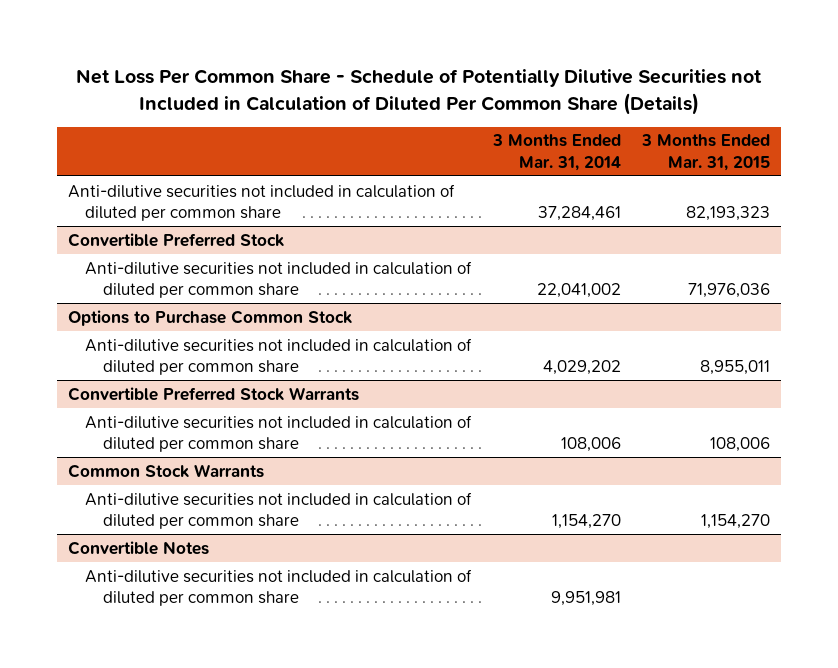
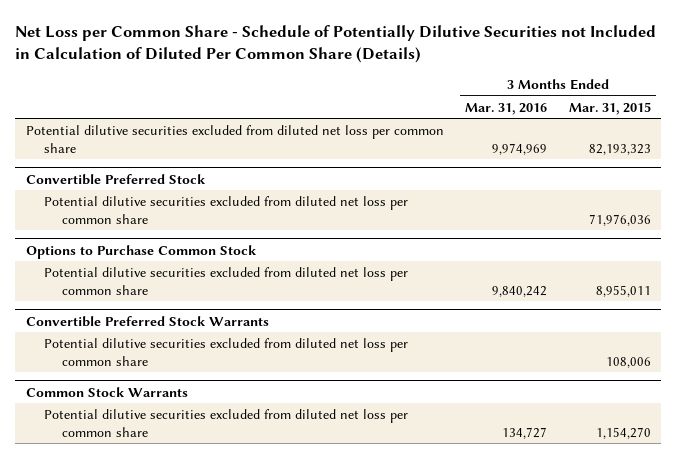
[76,69,763,115] Net Loss Per Common Share - Schedule of Potentially Dilutive Securities not Included in Calculation of Diluted Per Common Share (Details) -> [15,25,657,64] Net Loss per Common Share - Schedule of Potentially Dilutive Securities not Included in Calculation of Diluted Per Common Share (Details)
[491,134,621,171] 3 Months Ended Mar. 31, 2014 -> none
none -> [465,102,548,115] Mar. 31, 2016
[67,183,455,221] Anti-dilutive securities not included in calculation of diluted per common share -> [25,124,444,153] Potential dilutive securities excluded from diluted net loss per common share
[85,260,473,298] Anti-dilutive securities not included in calculation of diluted per common share -> [44,195,409,224] Potential dilutive securities excluded from diluted net loss per common share
[85,337,473,375] Anti-dilutive securities not included in calculation of diluted per common share -> [44,266,409,295] Potential dilutive securities excluded from diluted net loss per common share
[85,414,473,452] Anti-dilutive securities not included in calculation of diluted per common share -> [44,337,409,366] Potential dilutive securities excluded from diluted net loss per common share
[67,540,209,555] Convertible Notes -> none
[85,568,473,606] Anti-dilutive securities not included in calculation of diluted per common share -> none
[85,491,473,529] Anti-dilutive securities not included in calculation of diluted per common share -> [44,408,409,437] Potential dilutive securities excluded from diluted net loss per common share

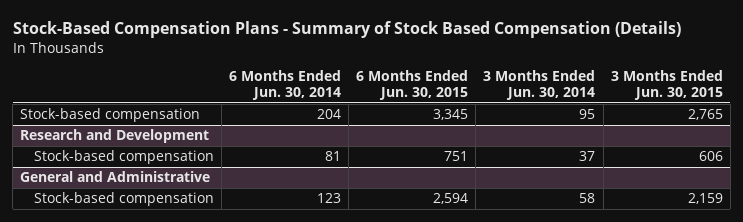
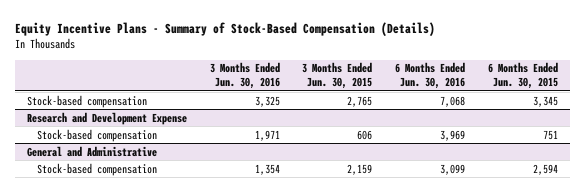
[12,20,681,38] Stock-Based Compensation Plans - Summary of Stock Based Compensation (Details) -> [15,21,436,36] Equity Incentive Plans - Summary of Stock-Based Compensation (Details)
[228,70,341,101] 6 Months Ended Jun. 30, 2014 -> none
[483,70,596,101] 3 Months Ended Jun. 30, 2014 -> none
none -> [209,62,280,90] 3 Months Ended Jun. 30, 2016
none -> [395,62,466,90] 6 Months Ended Jun. 30, 2016
[20,129,210,144] Research and Development -> [26,111,187,125] Research and Development Expense

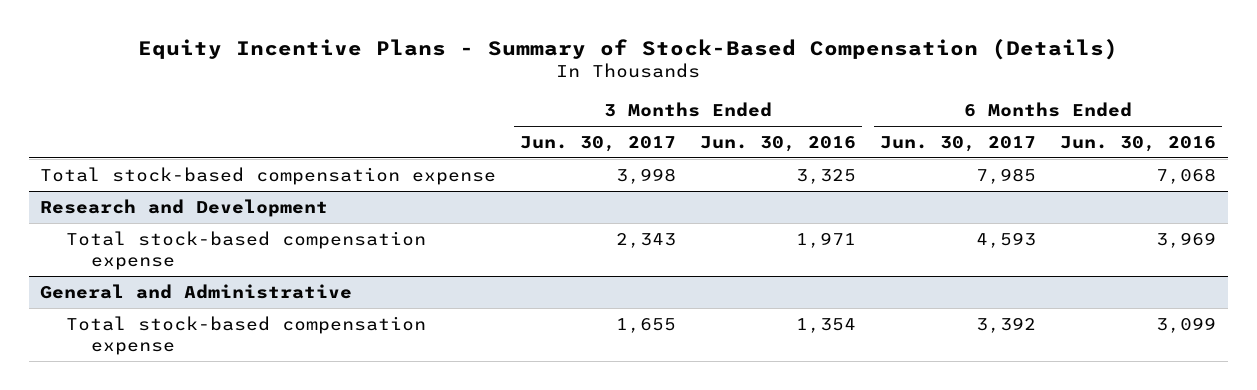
[302,62,373,90] 3 Months Ended Jun. 30, 2015 -> none
[488,62,559,90] 6 Months Ended Jun. 30, 2015 -> none
none -> [520,135,677,152] Jun. 30, 2017
none -> [880,135,1037,152] Jun. 30, 2017
[26,94,147,108] Stock-based compensation -> [40,166,497,185] Total stock-based compensation expense
[26,111,187,125] Research and Development Expense -> [40,198,329,217] Research and Development
[36,128,157,142] Stock-based compensation -> [65,230,426,270] Total stock-based compensation expense
[36,162,157,176] Stock-based compensation -> [65,315,426,355] Total stock-based compensation expense

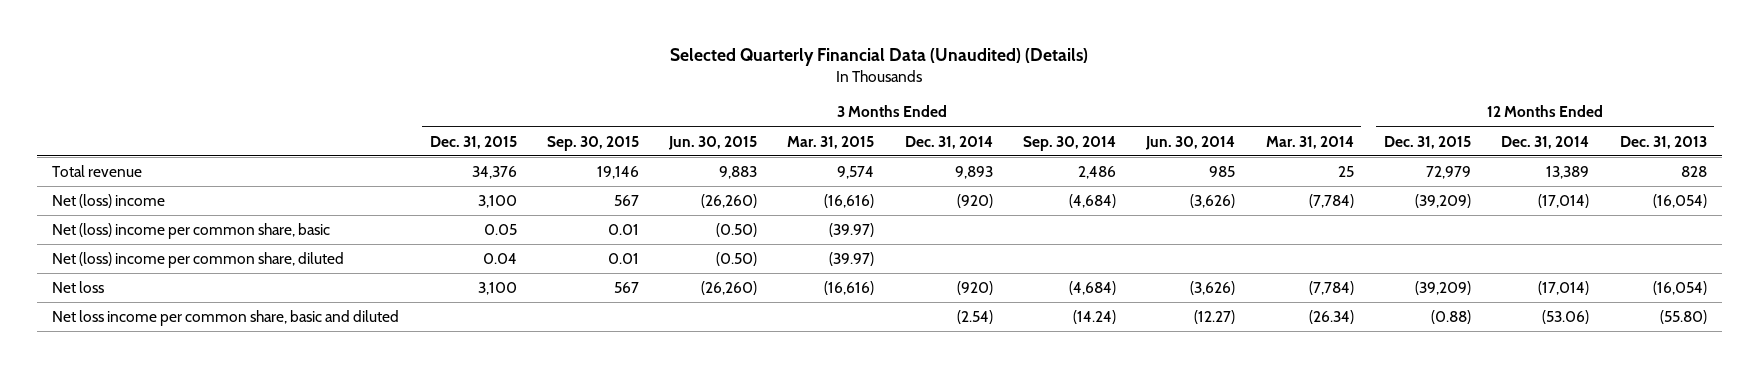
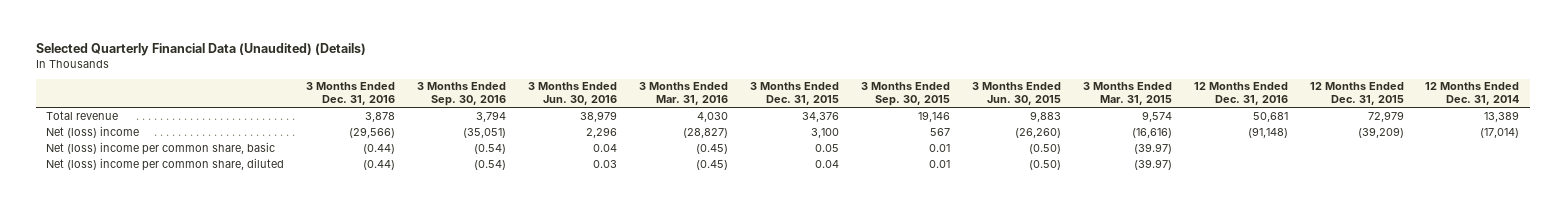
[904,135,993,149] Dec. 31, 2014 -> none
[1023,135,1117,151] Sep. 30, 2014 -> none
[1145,135,1236,150] Jun. 30, 2014 -> none
[1265,135,1354,149] Mar. 31, 2014 -> none
[1619,135,1707,149] Dec. 31, 2013 -> none
none -> [306,82,396,106] 3 Months Ended Dec. 31, 2016
none -> [417,82,507,107] 3 Months Ended Sep. 30, 2016
none -> [528,82,618,106] 3 Months Ended Jun. 30, 2016
none -> [639,82,729,106] 3 Months Ended Mar. 31, 2016
none -> [1193,82,1288,106] 12 Months Ended Dec. 31, 2016
[52,281,105,294] Net loss -> none
[52,310,400,327] Net loss income per common share, basic and diluted -> none

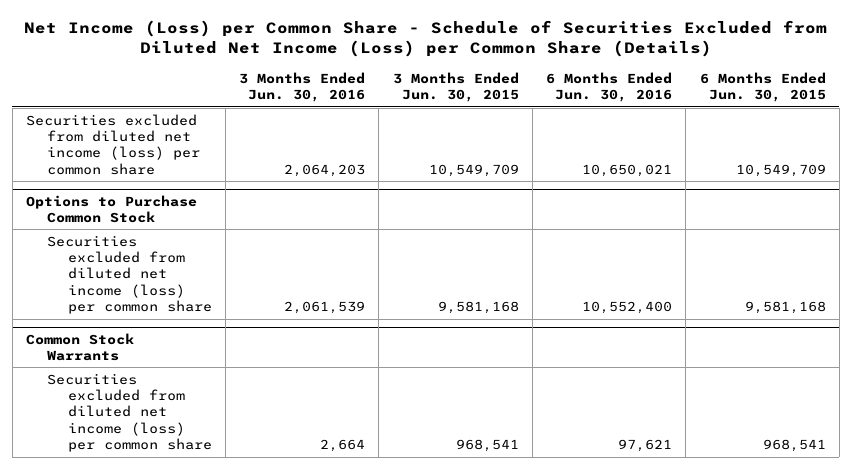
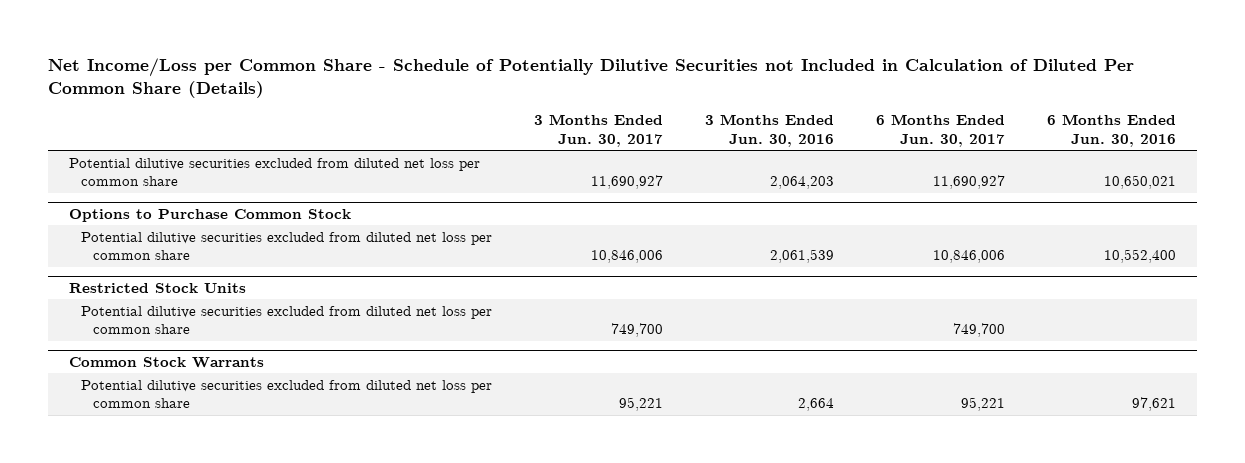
[23,19,827,58] Net Income (Loss) per Common Share - Schedule of Securities Excluded from Diluted Net Income (Loss) per Common Share (Details) -> [47,57,1134,98] Net Income/Loss per Common Share - Schedule of Potentially Dilutive Securities not Included in Calculation of Diluted Per Common Share (Details)
[392,72,519,103] 3 Months Ended Jun. 30, 2015 -> none
[699,72,826,103] 6 Months Ended Jun. 30, 2015 -> none
none -> [533,114,663,148] 3 Months Ended Jun. 30, 2017
none -> [876,114,1006,148] 6 Months Ended Jun. 30, 2017
[25,113,200,175] Securities excluded from diluted net income (loss) per common share -> [68,157,480,187] Potential dilutive securities excluded from diluted net loss per common share
[46,234,212,315] Securities excluded from diluted net income (loss) per common share -> [80,231,492,261] Potential dilutive securities excluded from diluted net loss per common share
none -> [68,283,246,294] Restricted Stock Units
none -> [80,305,492,335] Potential dilutive securities excluded from diluted net loss per common share
[46,372,212,453] Securities excluded from diluted net income (loss) per common share -> [80,379,492,409] Potential dilutive securities excluded from diluted net loss per common share

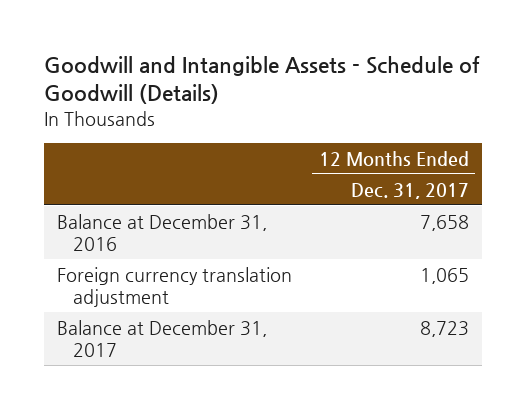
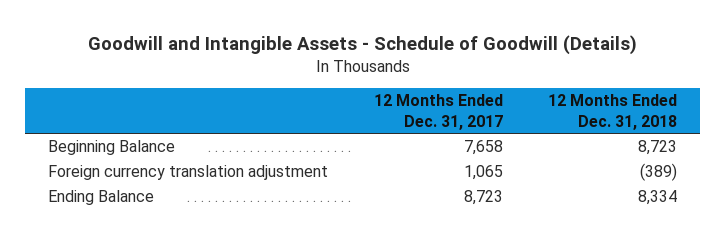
none -> [548,94,678,130] 12 Months Ended Dec. 31, 2018
[56,213,267,251] Balance at December 31, 2016 -> [47,140,175,156] Beginning Balance
[56,319,267,357] Balance at December 31, 2017 -> [47,190,154,206] Ending Balance

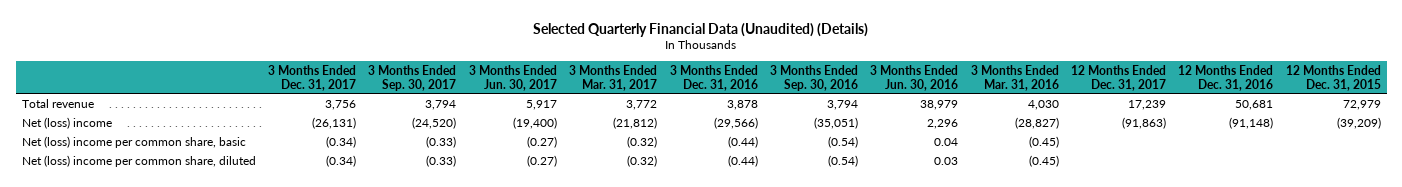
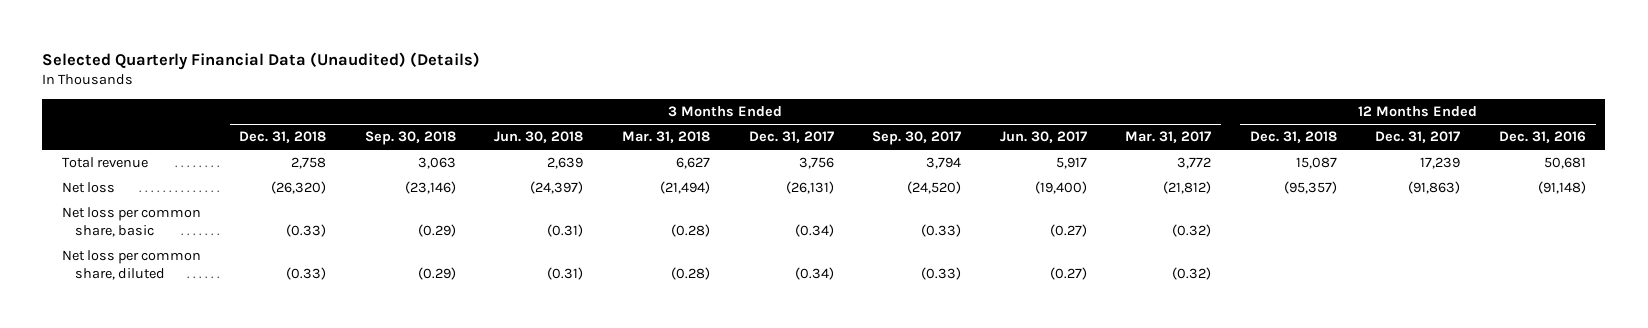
[669,64,758,91] 3 Months Ended Dec. 31, 2016 -> none
[769,64,858,91] 3 Months Ended Sep. 30, 2016 -> none
[870,64,959,91] 3 Months Ended Jun. 30, 2016 -> none
[970,64,1059,91] 3 Months Ended Mar. 31, 2016 -> none
[1285,64,1381,91] 12 Months Ended Dec. 31, 2015 -> none
none -> [239,131,327,144] Dec. 31, 2018
none -> [364,131,456,146] Sep. 30, 2018
none -> [494,131,584,144] Jun. 30, 2018
none -> [622,131,711,144] Mar. 31, 2018
none -> [1249,131,1337,144] Dec. 31, 2018
[21,117,112,130] Net (loss) income -> [61,182,115,194] Net loss
[21,136,246,149] Net (loss) income per common share, basic -> [61,207,201,238] Net loss per common share, basic
[21,155,256,168] Net (loss) income per common share, diluted -> [61,250,201,281] Net loss per common share, diluted

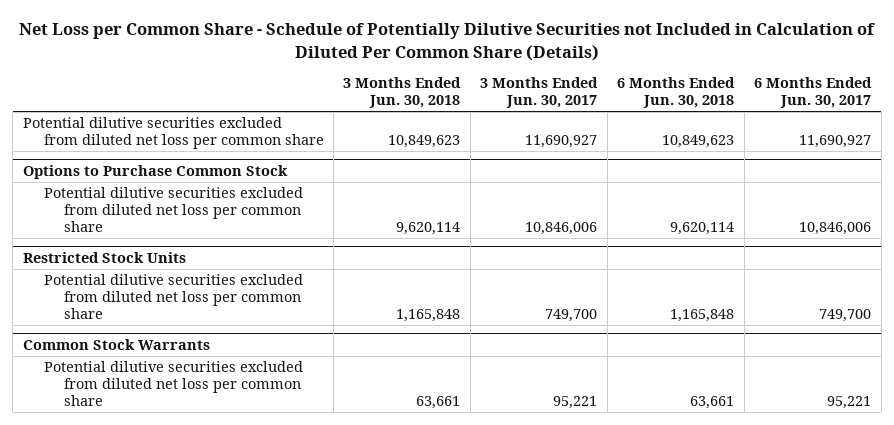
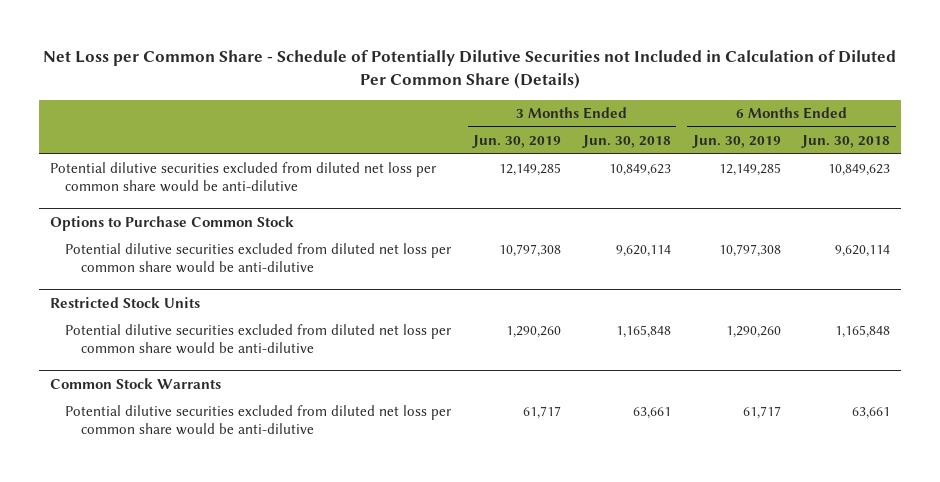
[480,77,599,109] 3 Months Ended Jun. 30, 2017 -> none
[754,77,873,109] 6 Months Ended Jun. 30, 2017 -> none
none -> [472,135,562,149] Jun. 30, 2019
none -> [691,135,781,149] Jun. 30, 2019
[22,117,324,150] Potential dilutive securities excluded from diluted net loss per common share -> [49,162,437,192] Potential dilutive securities excluded from diluted net loss per common share would be anti-dilutive
[43,187,303,232] Potential dilutive securities excluded from diluted net loss per common share -> [65,243,453,273] Potential dilutive securities excluded from diluted net loss per common share would be anti-dilutive
[43,274,303,319] Potential dilutive securities excluded from diluted net loss per common share -> [65,324,453,354] Potential dilutive securities excluded from diluted net loss per common share would be anti-dilutive
[43,361,303,406] Potential dilutive securities excluded from diluted net loss per common share -> [65,405,453,435] Potential dilutive securities excluded from diluted net loss per common share would be anti-dilutive

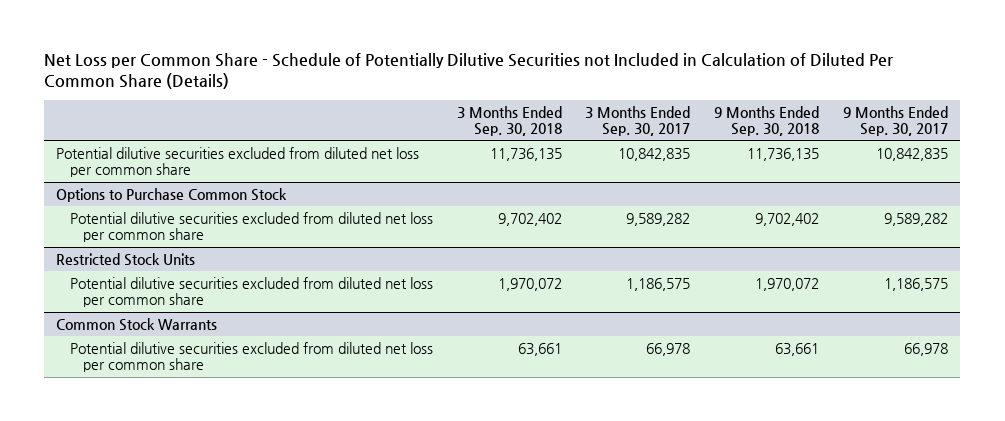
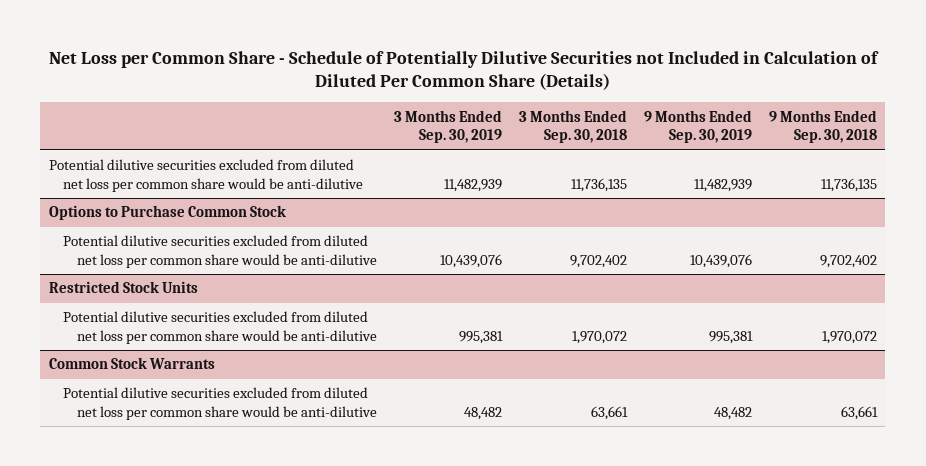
[585,105,691,137] 3 Months Ended Sep. 30, 2017 -> none
[843,105,949,137] 9 Months Ended Sep. 30, 2017 -> none
none -> [393,109,502,144] 3 Months Ended Sep. 30, 2019
none -> [643,109,752,144] 9 Months Ended Sep. 30, 2019
[56,146,420,178] Potential dilutive securities excluded from diluted net loss per common share -> [48,159,363,193] Potential dilutive securities excluded from diluted net loss per common share would be anti-dilutive
[69,211,433,243] Potential dilutive securities excluded from diluted net loss per common share -> [62,235,377,269] Potential dilutive securities excluded from diluted net loss per common share would be anti-dilutive
[69,276,433,308] Potential dilutive securities excluded from diluted net loss per common share -> [62,311,377,345] Potential dilutive securities excluded from diluted net loss per common share would be anti-dilutive
[69,341,433,373] Potential dilutive securities excluded from diluted net loss per common share -> [62,387,377,421] Potential dilutive securities excluded from diluted net loss per common share would be anti-dilutive

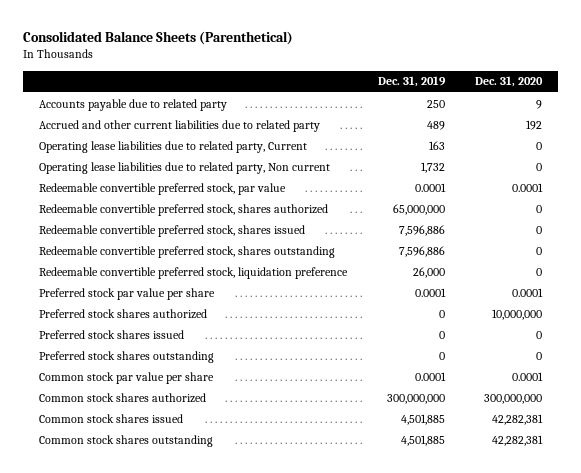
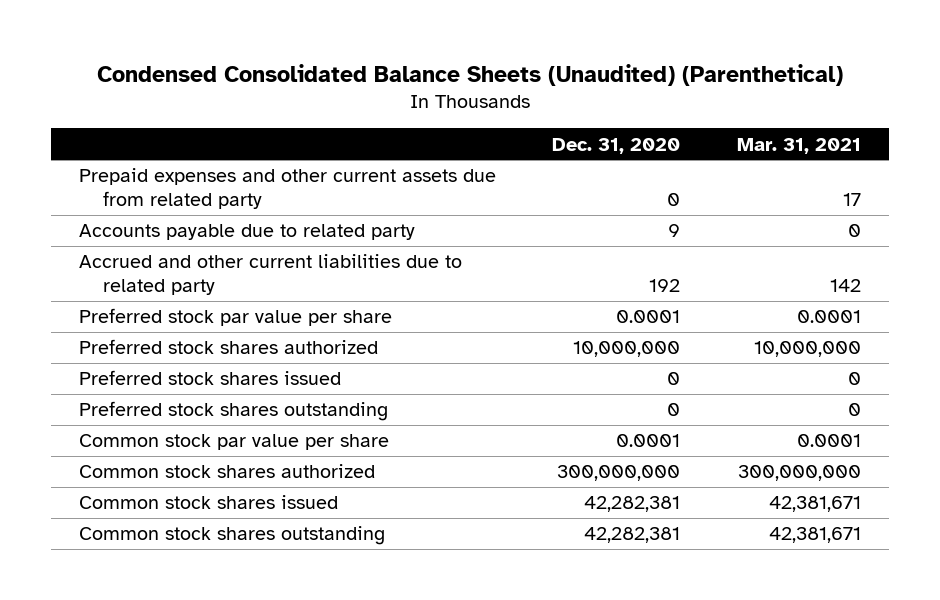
[23,31,294,46] Consolidated Balance Sheets (Parenthetical) -> [96,63,843,86] Condensed Consolidated Balance Sheets (Unaudited) (Parenthetical)
[377,76,446,88] Dec. 31, 2019 -> none
none -> [737,137,862,154] Mar. 31, 2021
none -> [78,168,496,210] Prepaid expenses and other current assets due from related party
[38,140,307,153] Operating lease liabilities due to related party, Current -> none
[38,161,330,174] Operating lease liabilities due to related party, Non current -> none
[38,182,286,195] Redeemable convertible preferred stock, par value -> none
[38,203,328,216] Redeemable convertible preferred stock, shares authorized -> none
[38,224,305,237] Redeemable convertible preferred stock, shares issued -> none
[38,245,335,258] Redeemable convertible preferred stock, shares outstanding -> none
[38,266,348,279] Redeemable convertible preferred stock, liquidation preference -> none

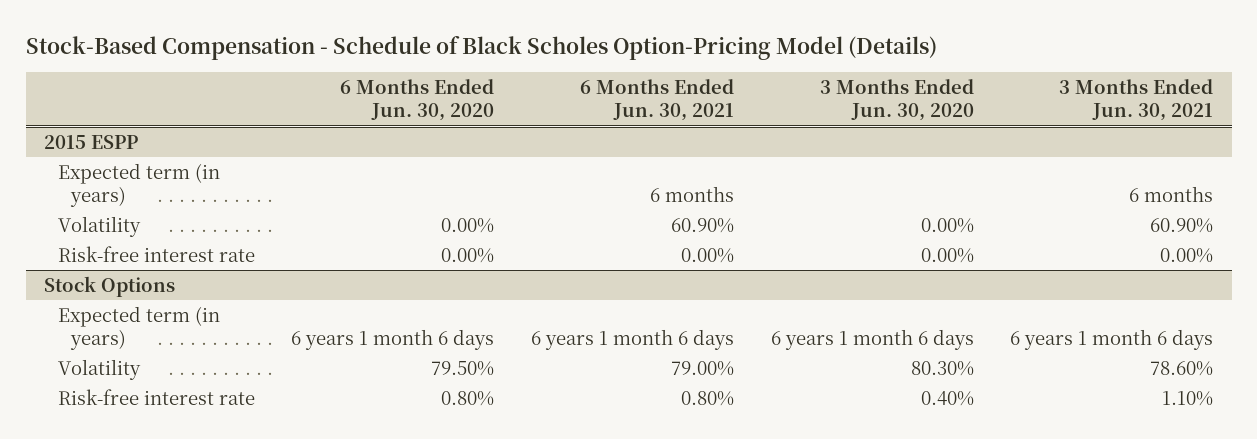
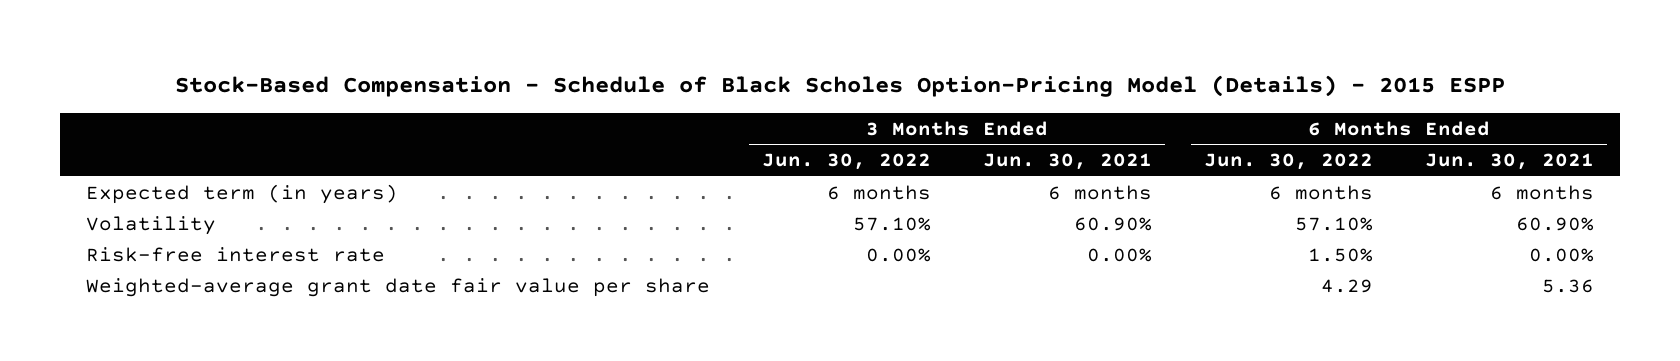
[25,36,937,61] Stock-Based Compensation - Schedule of Black Scholes Option-Pricing Model (Details) -> [175,75,1506,98] Stock-Based Compensation - Schedule of Black Scholes Option-Pricing Model (Details) - 2015 ESPP
[340,79,495,122] 6 Months Ended Jun. 30, 2020 -> none
[819,79,974,122] 3 Months Ended Jun. 30, 2020 -> none
none -> [762,153,932,171] Jun. 30, 2022
none -> [1204,153,1374,171] Jun. 30, 2022
[44,134,139,149] 2015 ESPP -> none
[44,275,176,297] Stock Options -> none
[57,305,220,350] Expected term (in years) -> none
[57,358,141,380] Volatility -> none
[57,388,255,405] Risk-free interest rate -> none
none -> [86,277,711,297] Weighted-average grant date fair value per share

